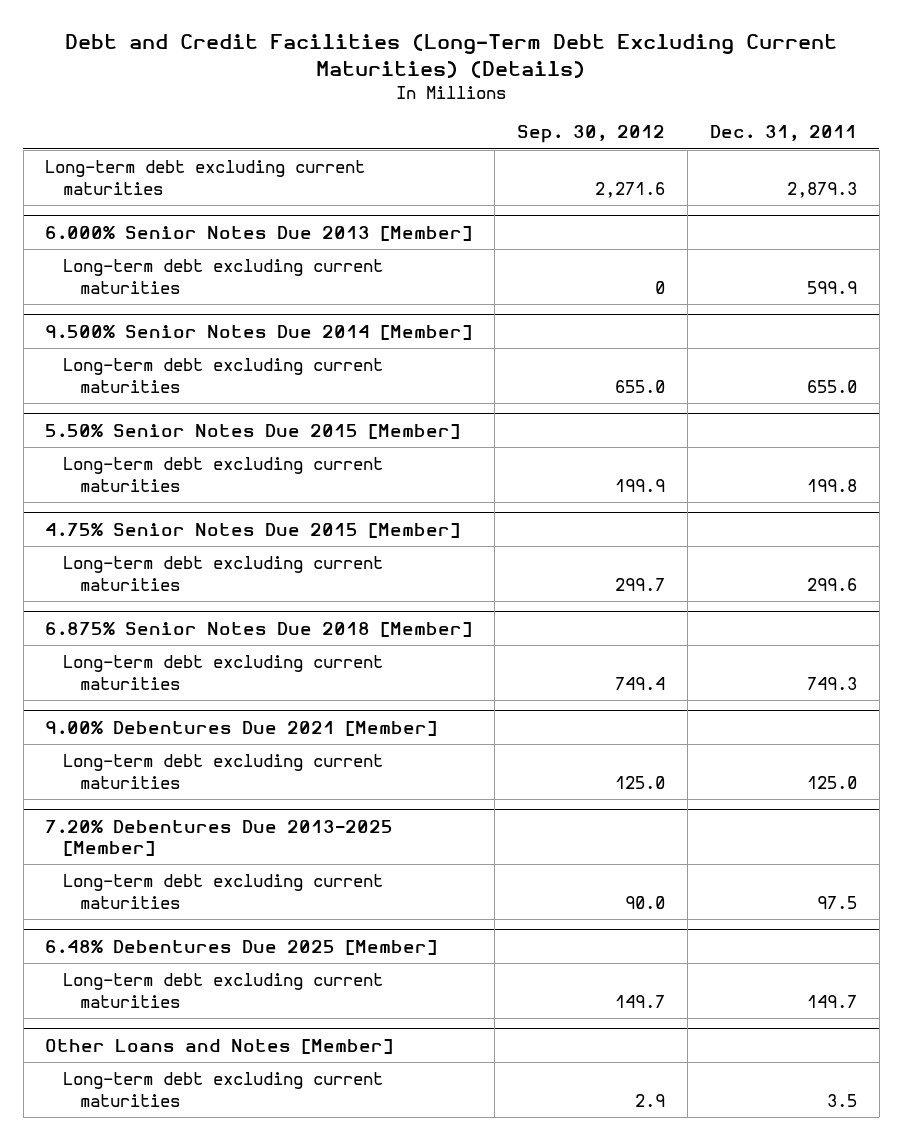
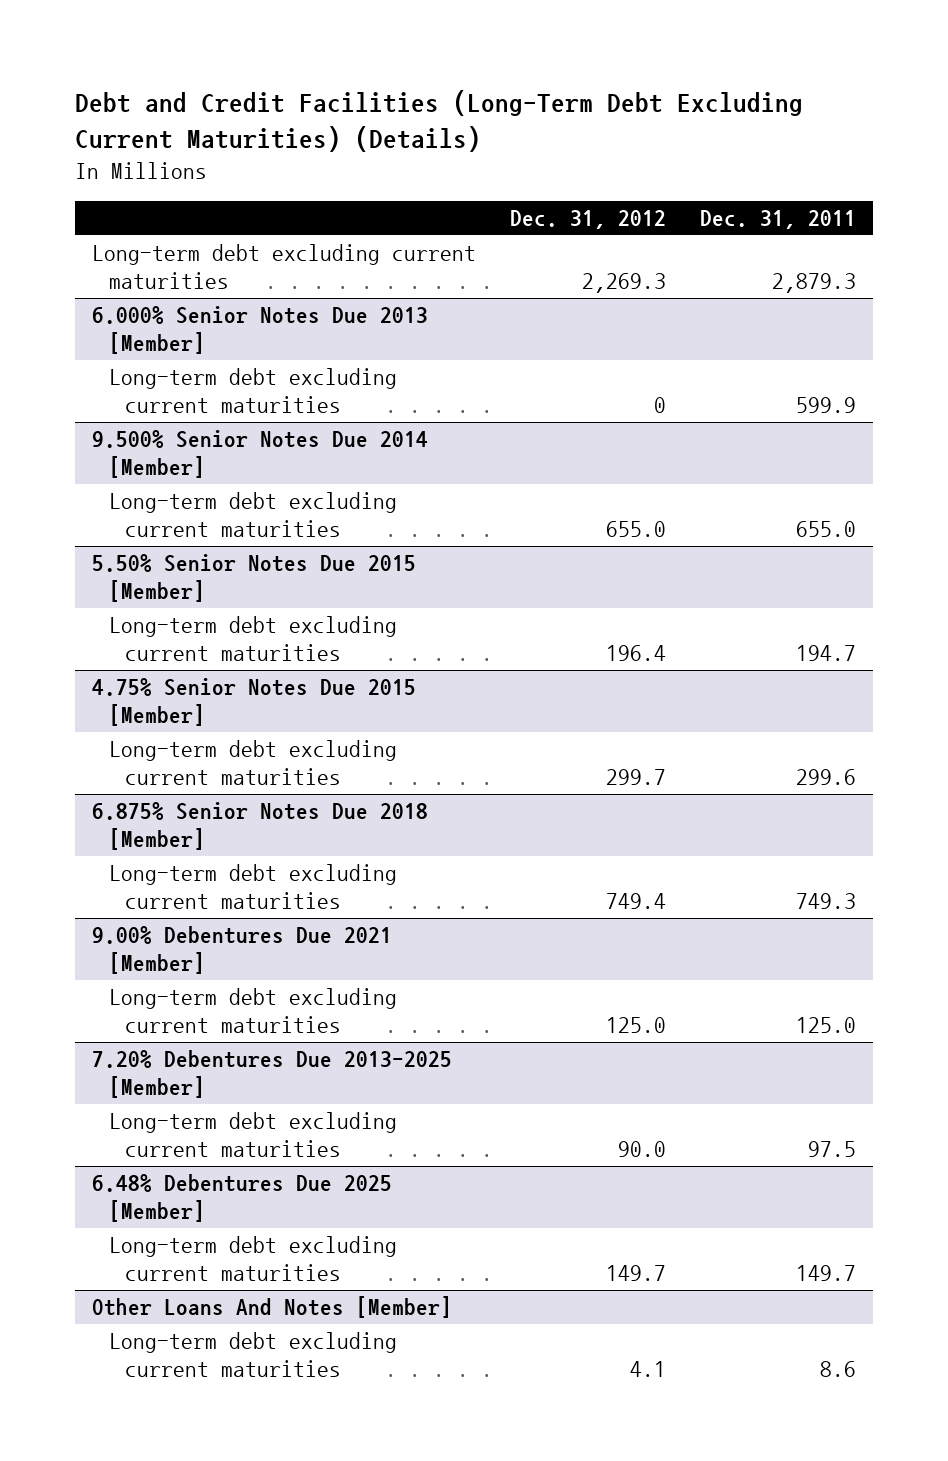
[517,125,666,144] Sep. 30, 2012 -> none
none -> [509,210,666,230] Dec. 31, 2012
[806,478,857,492] 199.8 -> [795,645,856,662] 194.7
[45,1038,394,1054] Other Loans and Notes [Member] -> [91,1296,452,1319] Other Loans And Notes [Member]
[826,1093,857,1107] 3.5 -> [819,1361,856,1378] 8.6

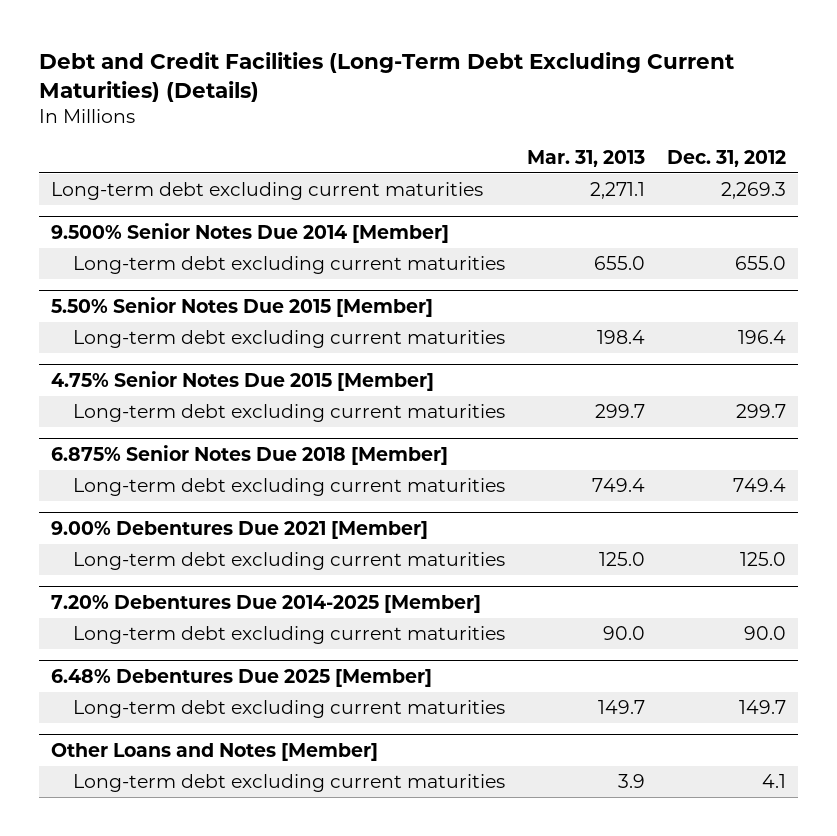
[699,210,856,230] Dec. 31, 2011 -> none
none -> [526,149,645,167] Mar. 31, 2013
[91,306,428,355] 6.000% Senior Notes Due 2013 [Member] -> none
[108,368,397,414] Long-term debt excluding current maturities -> none
[91,1050,452,1099] 7.20% Debentures Due 2013-2025 [Member] -> [50,595,481,614] 7.20% Debentures Due 2014-2025 [Member]
[91,1296,452,1319] Other Loans And Notes [Member] -> [50,743,378,762] Other Loans and Notes [Member]

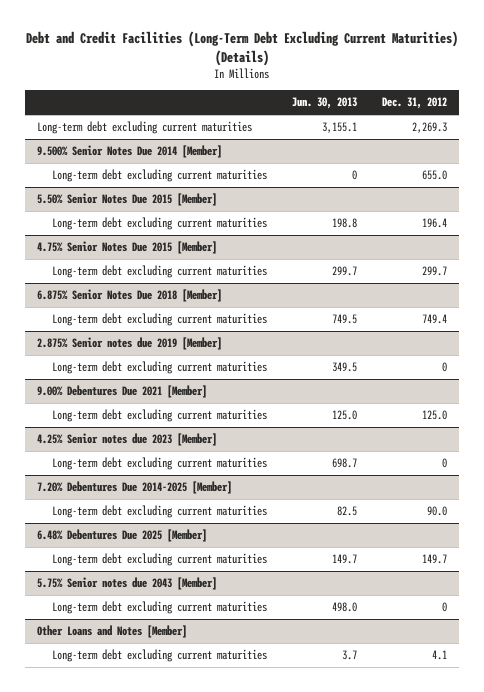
[526,149,645,167] Mar. 31, 2013 -> none
none -> [291,97,357,110] Jun. 30, 2013
none -> [37,337,223,351] 2.875% Senior notes due 2019 [Member]
none -> [52,361,268,375] Long-term debt excluding current maturities
none -> [37,433,218,447] 4.25% Senior notes due 2023 [Member]
none -> [52,457,268,471] Long-term debt excluding current maturities
none -> [37,577,218,591] 5.75% Senior notes due 2043 [Member]
none -> [52,601,268,615] Long-term debt excluding current maturities

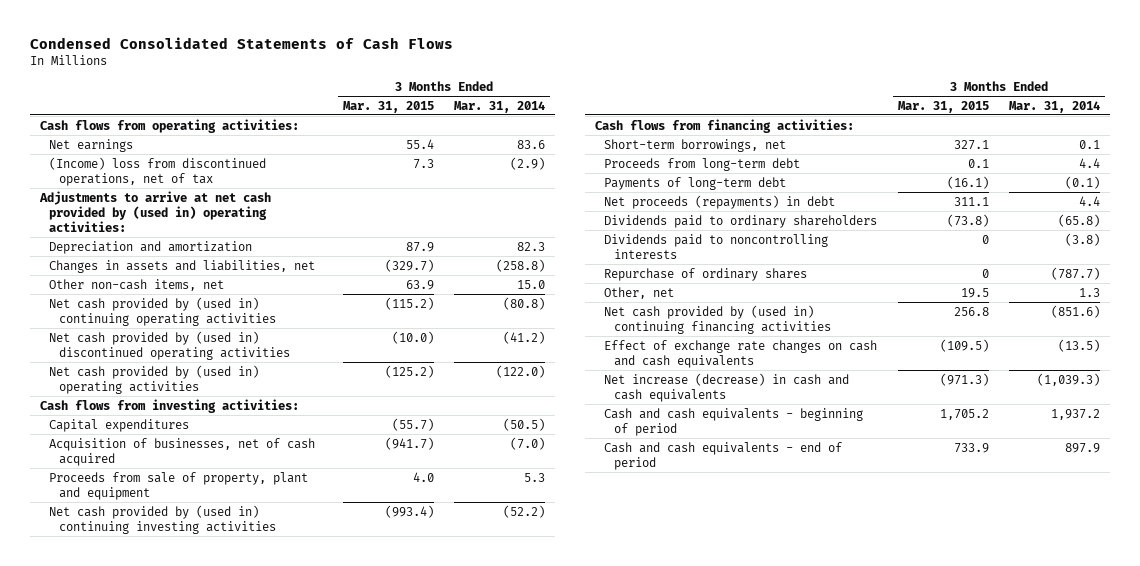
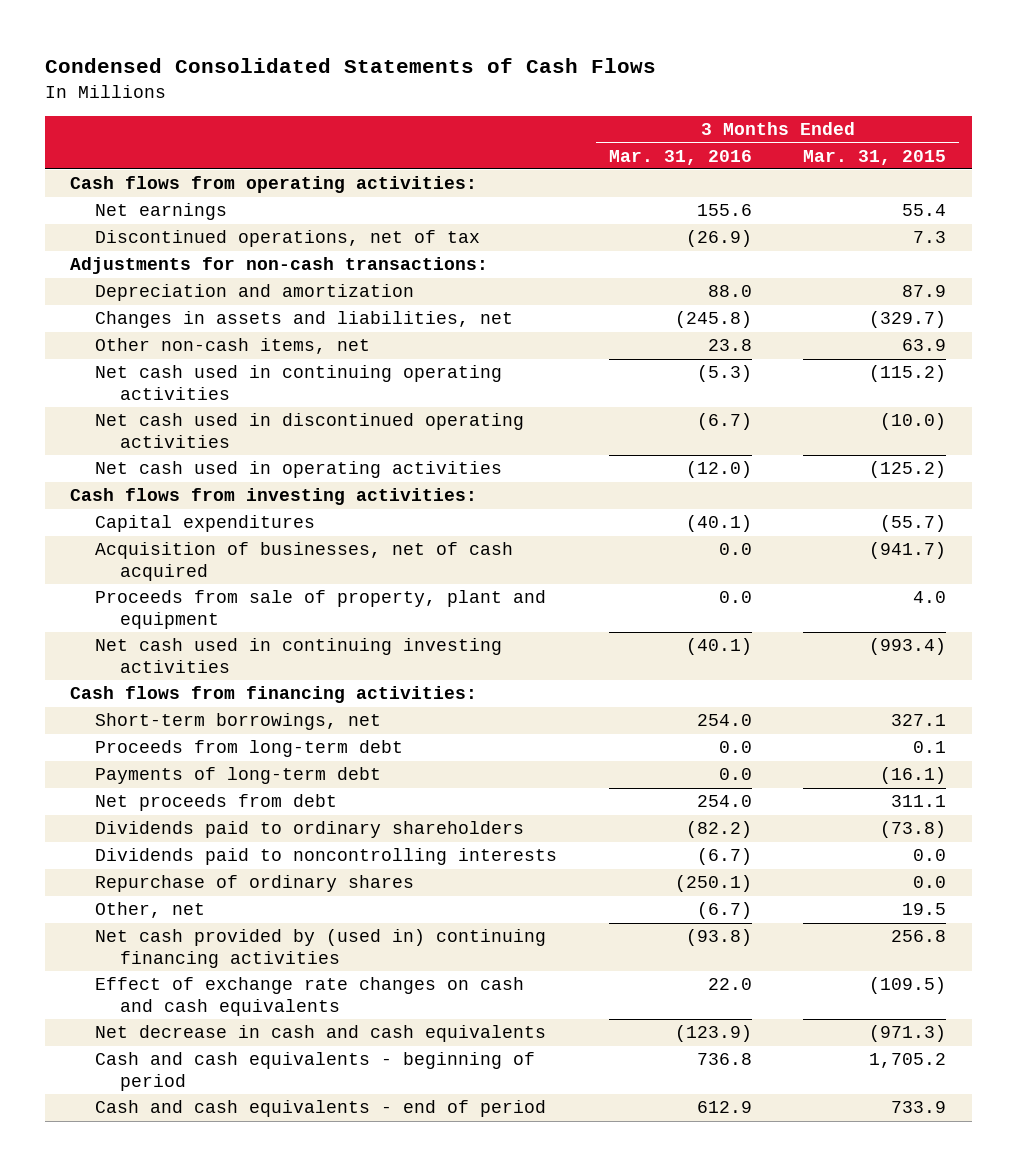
[453,100,545,113] Mar. 31, 2014 -> none
none -> [608,149,752,165] Mar. 31, 2016
[49,156,267,186] (Income) loss from discontinued operations, net of tax -> [94,230,480,248] Discontinued operations, net of tax
[39,190,272,233] Adjustments to arrive at net cash provided by (used in) operating activities: -> [70,257,489,275] Adjustments for non-cash transactions:
[49,296,276,326] Net cash provided by (used in) continuing operating activities -> [94,365,502,401] Net cash used in continuing operating activities
[49,330,290,360] Net cash provided by (used in) discontinued operating activities -> [94,413,524,449] Net cash used in discontinued operating activities
[49,364,260,394] Net cash provided by (used in) operating activities -> [94,461,502,479] Net cash used in operating activities
[49,504,276,534] Net cash provided by (used in) continuing investing activities -> [94,638,502,674] Net cash used in continuing investing activities
[604,194,836,209] Net proceeds (repayments) in debt -> [94,794,337,812] Net proceeds from debt
[981,234,989,244] 0 -> [913,849,947,862] 0.0
[981,268,989,278] 0 -> [913,876,947,889] 0.0
[604,372,850,402] Net increase (decrease) in cash and cash equivalents -> [94,1025,546,1043] Net decrease in cash and cash equivalents

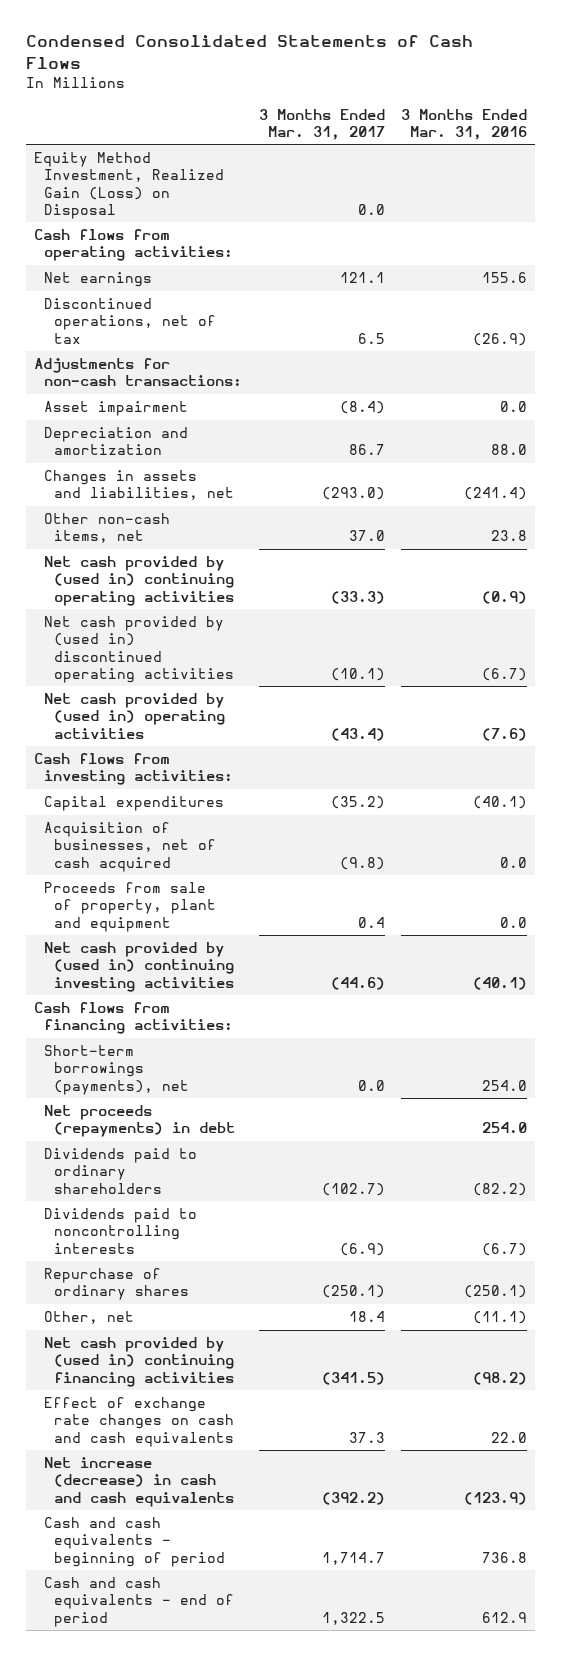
[803,149,947,165] Mar. 31, 2015 -> none
none -> [258,108,385,140] 3 Months Ended Mar. 31, 2017
none -> [33,152,225,219] Equity Method Investment, Realized Gain (Loss) on Disposal
none -> [44,401,189,417] Asset impairment
[674,311,752,329] (245.8) -> [464,487,528,501] (241.4)
[94,365,502,401] Net cash used in continuing operating activities -> [44,556,235,606] Net cash provided by (used in) continuing operating activities
[696,365,752,383] (5.3) -> [482,590,528,604] (0.9)
[94,413,524,449] Net cash used in discontinued operating activities -> [44,616,235,683] Net cash provided by (used in) discontinued operating activities
[94,461,502,479] Net cash used in operating activities -> [44,693,226,739] Net cash provided by (used in) operating activities
[685,461,752,479] (12.0) -> [482,727,528,741] (7.6)
[94,638,502,674] Net cash used in continuing investing activities -> [44,942,235,992] Net cash provided by (used in) continuing investing activities
[94,740,403,758] Proceeds from long-term debt -> none
[94,767,381,785] Payments of long-term debt -> none
[94,713,381,731] Short-term borrowings, net -> [44,1045,190,1095] Short-term borrowings (payments), net
[94,794,337,812] Net proceeds from debt -> [44,1105,236,1138] Net proceeds (repayments) in debt
[696,902,752,920] (6.7) -> [473,1311,528,1325] (11.1)
[685,929,752,947] (93.8) -> [473,1371,528,1385] (98.2)
[94,1025,546,1043] Net decrease in cash and cash equivalents -> [44,1457,235,1507] Net increase (decrease) in cash and cash equivalents

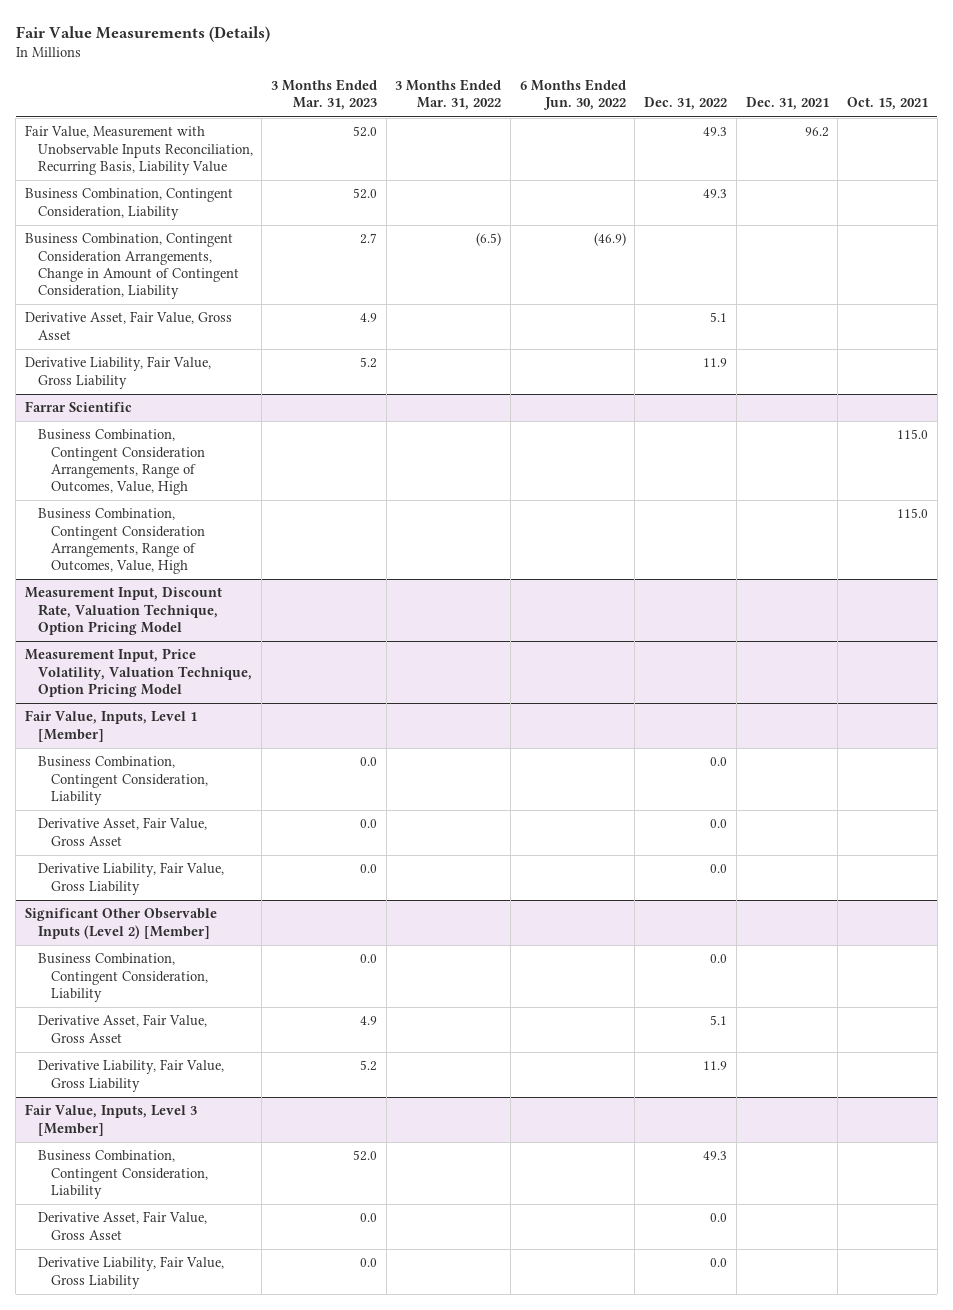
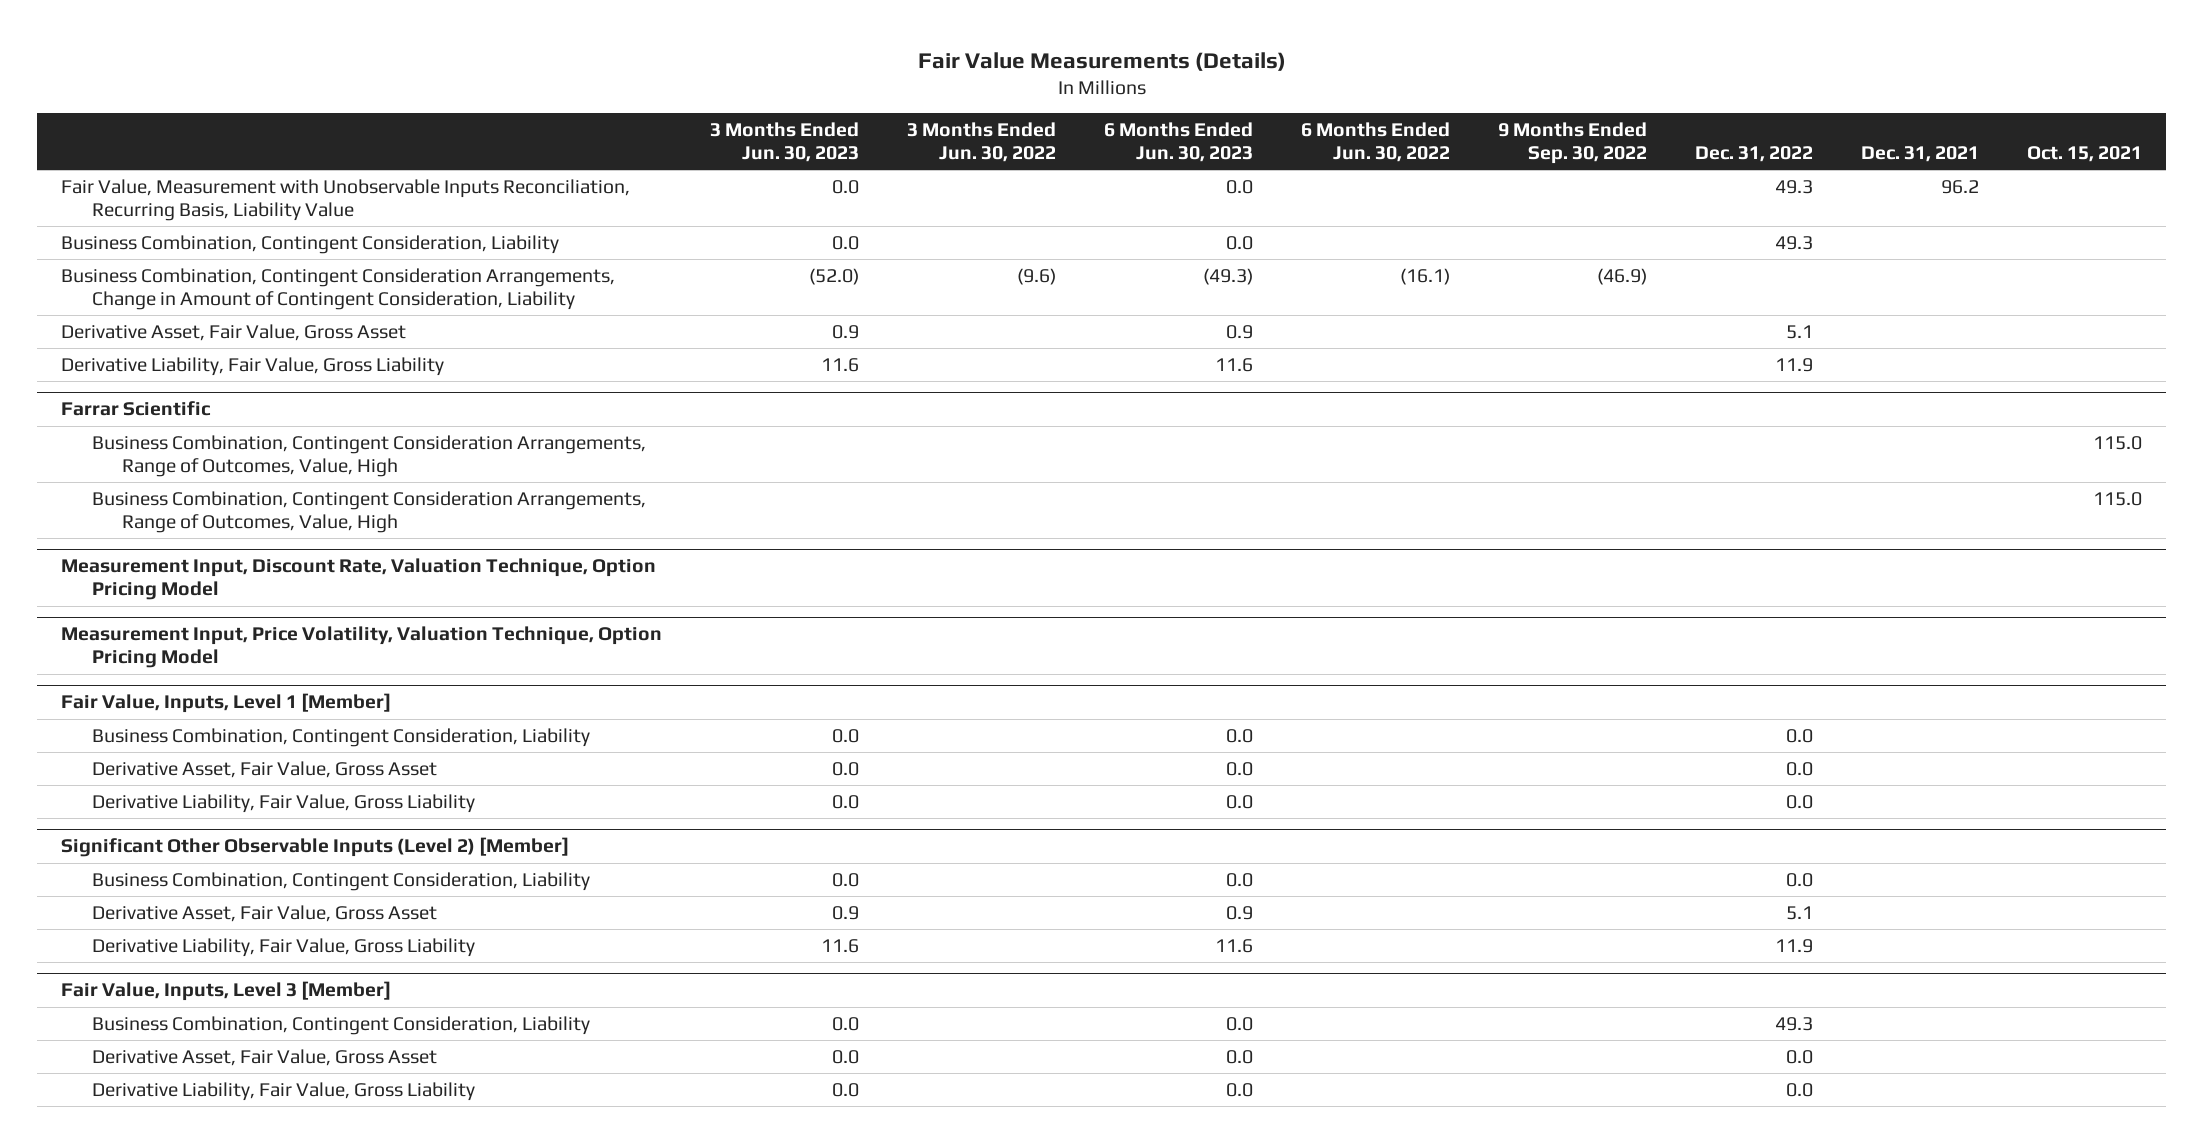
[271,79,378,111] 3 Months Ended Mar. 31, 2023 -> none
[395,79,502,111] 3 Months Ended Mar. 31, 2022 -> none
none -> [710,122,860,162] 3 Months Ended Jun. 30, 2023
none -> [907,122,1057,162] 3 Months Ended Jun. 30, 2022
none -> [1104,122,1254,162] 6 Months Ended Jun. 30, 2023
none -> [1498,122,1648,164] 9 Months Ended Sep. 30, 2022
[593,232,626,247] (46.9) -> [1400,267,1451,285] (16.1)

